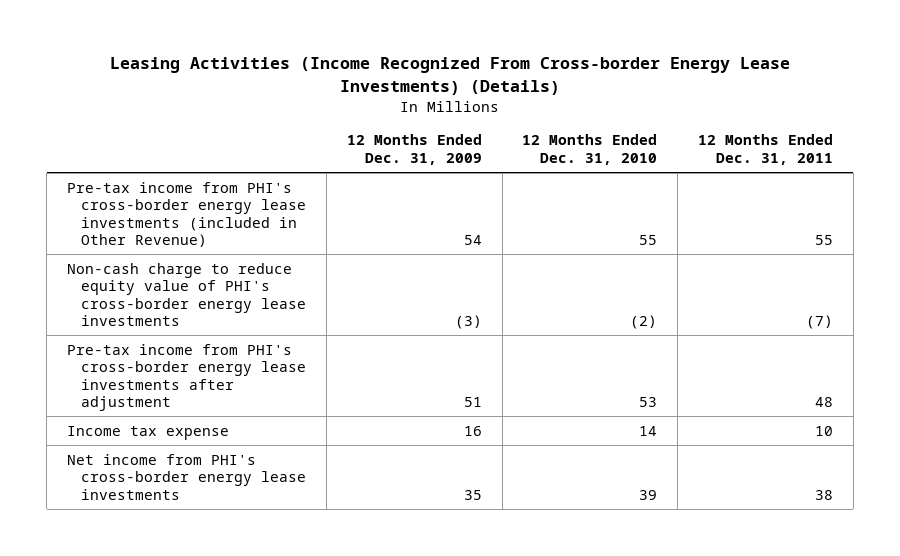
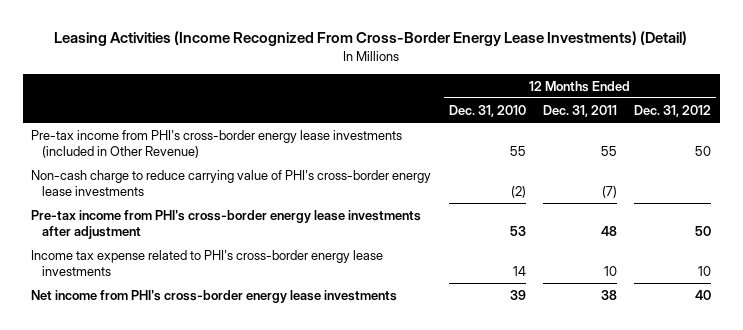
[110,57,791,95] Leasing Activities (Income Recognized From Cross-border Energy Lease Investments) (Details) -> [54,31,688,47] Leasing Activities (Income Recognized From Cross-Border Energy Lease Investments) (Detail)
[346,134,482,166] 12 Months Ended Dec. 31, 2009 -> none
none -> [634,104,712,117] Dec. 31, 2012
[67,262,307,327] Non-cash charge to reduce equity value of PHI's cross-border energy lease investments -> [31,169,432,197] Non-cash charge to reduce carrying value of PHI's cross-border energy lease investments
[67,425,230,440] Income tax expense -> [31,249,384,277] Income tax expense related to PHI's cross-border energy lease investments

